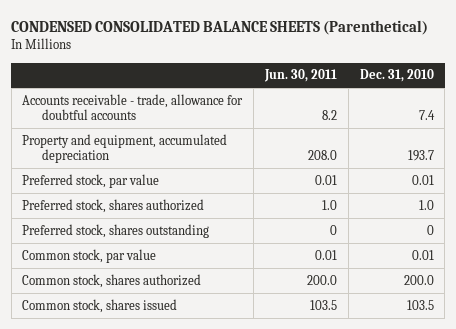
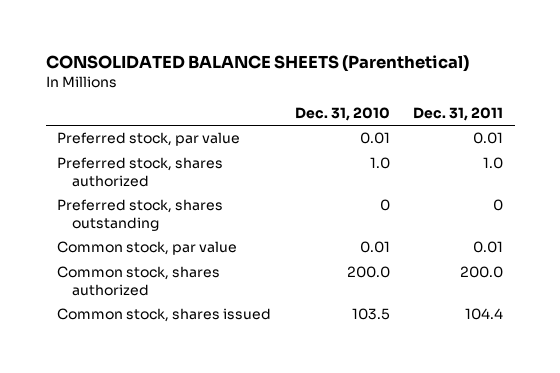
[11,19,429,35] CONDENSED CONSOLIDATED BALANCE SHEETS (Parenthetical) -> [45,54,469,72] CONSOLIDATED BALANCE SHEETS (Parenthetical)
[264,69,338,83] Jun. 30, 2011 -> none
none -> [413,107,504,122] Dec. 31, 2011
[22,93,244,120] Accounts receivable - trade, allowance for doubtful accounts -> none
[22,133,228,163] Property and equipment, accumulated depreciation -> none

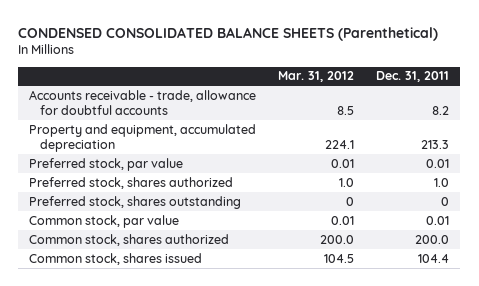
[45,54,469,72] CONSOLIDATED BALANCE SHEETS (Parenthetical) -> [18,26,439,41] CONDENSED CONSOLIDATED BALANCE SHEETS (Parenthetical)
[294,107,390,122] Dec. 31, 2010 -> none
none -> [278,71,355,83] Mar. 31, 2012
none -> [29,89,257,115] Accounts receivable - trade, allowance for doubtful accounts
none -> [29,123,257,152] Property and equipment, accumulated depreciation

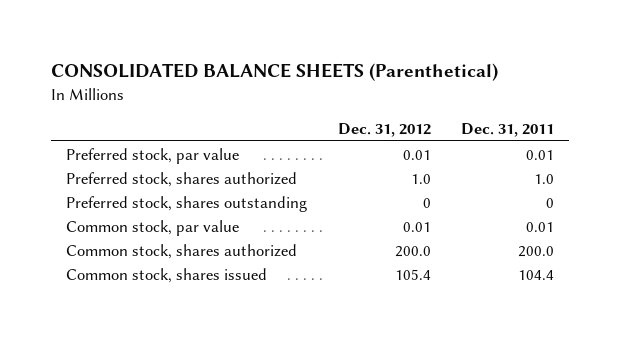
[18,26,439,41] CONDENSED CONSOLIDATED BALANCE SHEETS (Parenthetical) -> [51,63,499,82] CONSOLIDATED BALANCE SHEETS (Parenthetical)
[278,71,355,83] Mar. 31, 2012 -> none
none -> [337,123,431,138] Dec. 31, 2012
[29,89,257,115] Accounts receivable - trade, allowance for doubtful accounts -> none
[29,123,257,152] Property and equipment, accumulated depreciation -> none

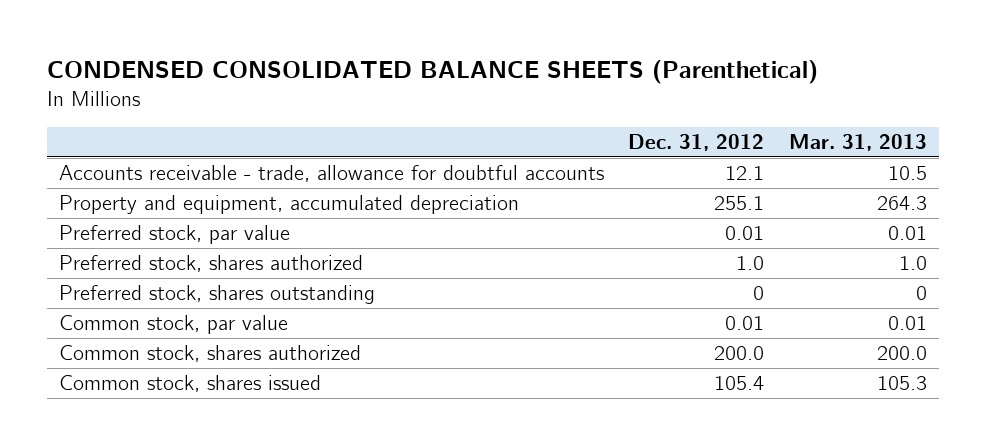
[51,63,499,82] CONSOLIDATED BALANCE SHEETS (Parenthetical) -> [46,60,818,85] CONDENSED CONSOLIDATED BALANCE SHEETS (Parenthetical)
[461,123,555,138] Dec. 31, 2011 -> none
none -> [788,133,927,151] Mar. 31, 2013
none -> [58,165,604,183] Accounts receivable - trade, allowance for doubtful accounts
none -> [58,195,519,215] Property and equipment, accumulated depreciation

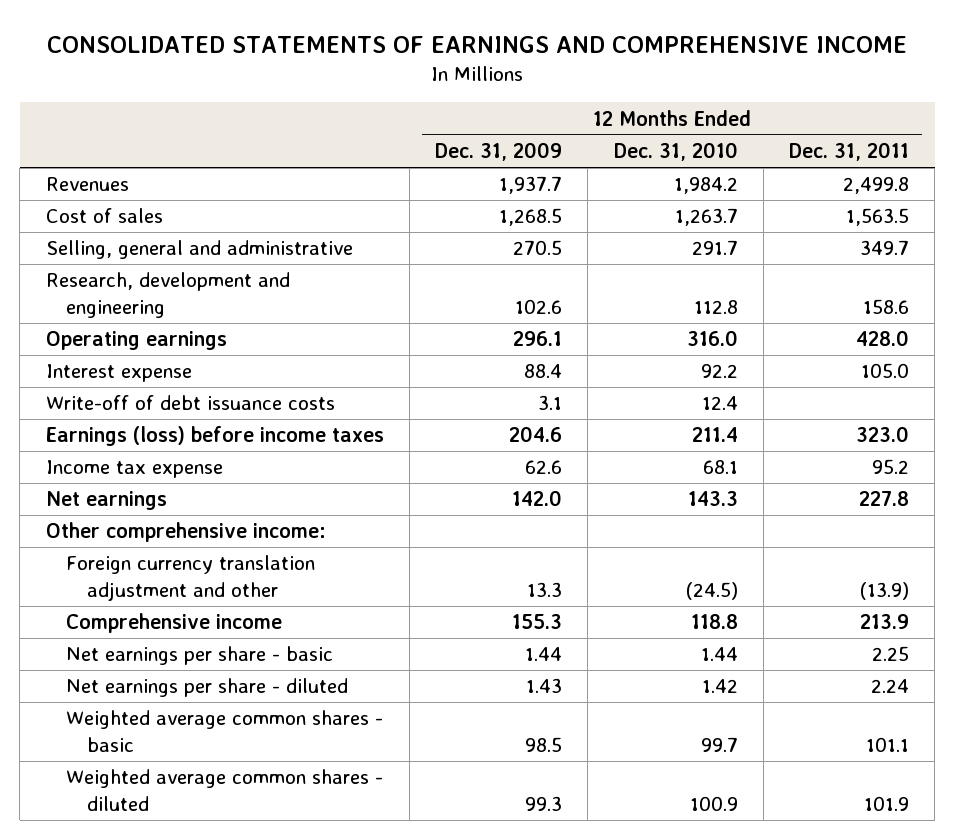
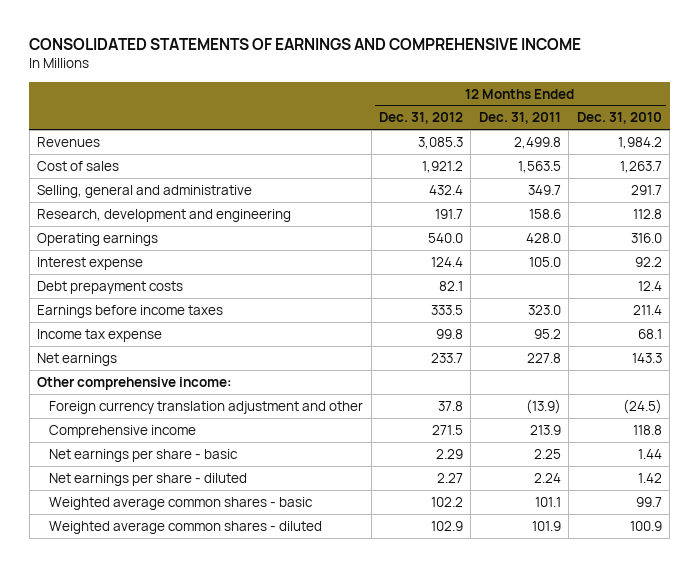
[435,142,563,162] Dec. 31, 2009 -> none
none -> [379,112,464,125] Dec. 31, 2012
[45,395,335,411] Write-off of debt issuance costs -> [37,280,184,294] Debt prepayment costs
[45,426,384,447] Earnings (loss) before income taxes -> [37,304,224,318] Earnings before income taxes

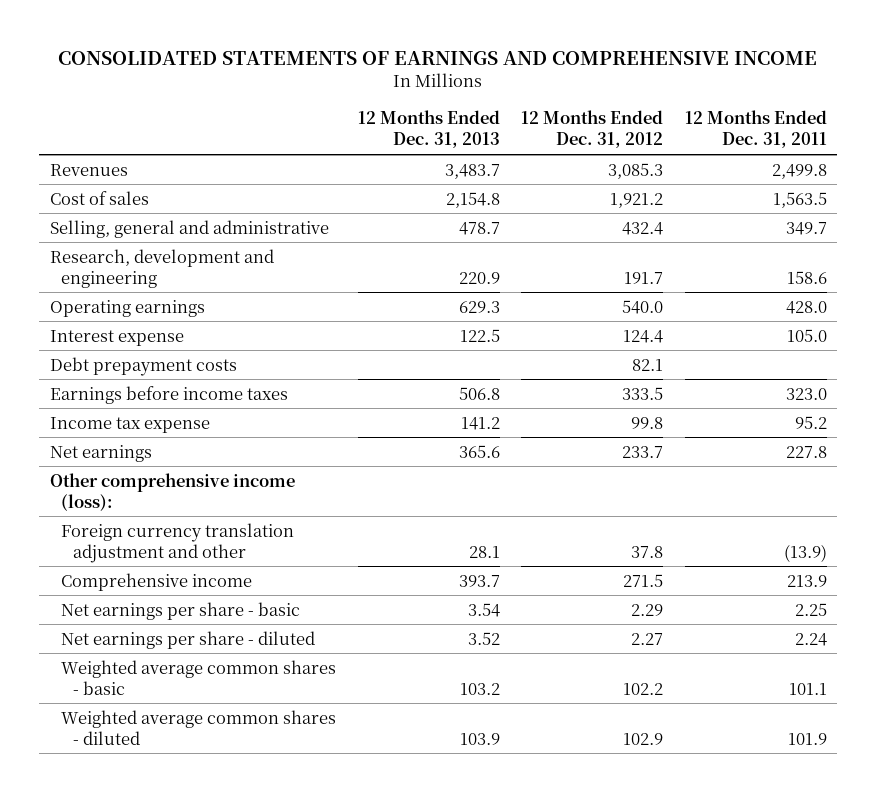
[576,112,662,125] Dec. 31, 2010 -> none
none -> [357,110,500,149] 12 Months Ended Dec. 31, 2013
[37,376,233,390] Other comprehensive income: -> [49,472,295,511] Other comprehensive income (loss):

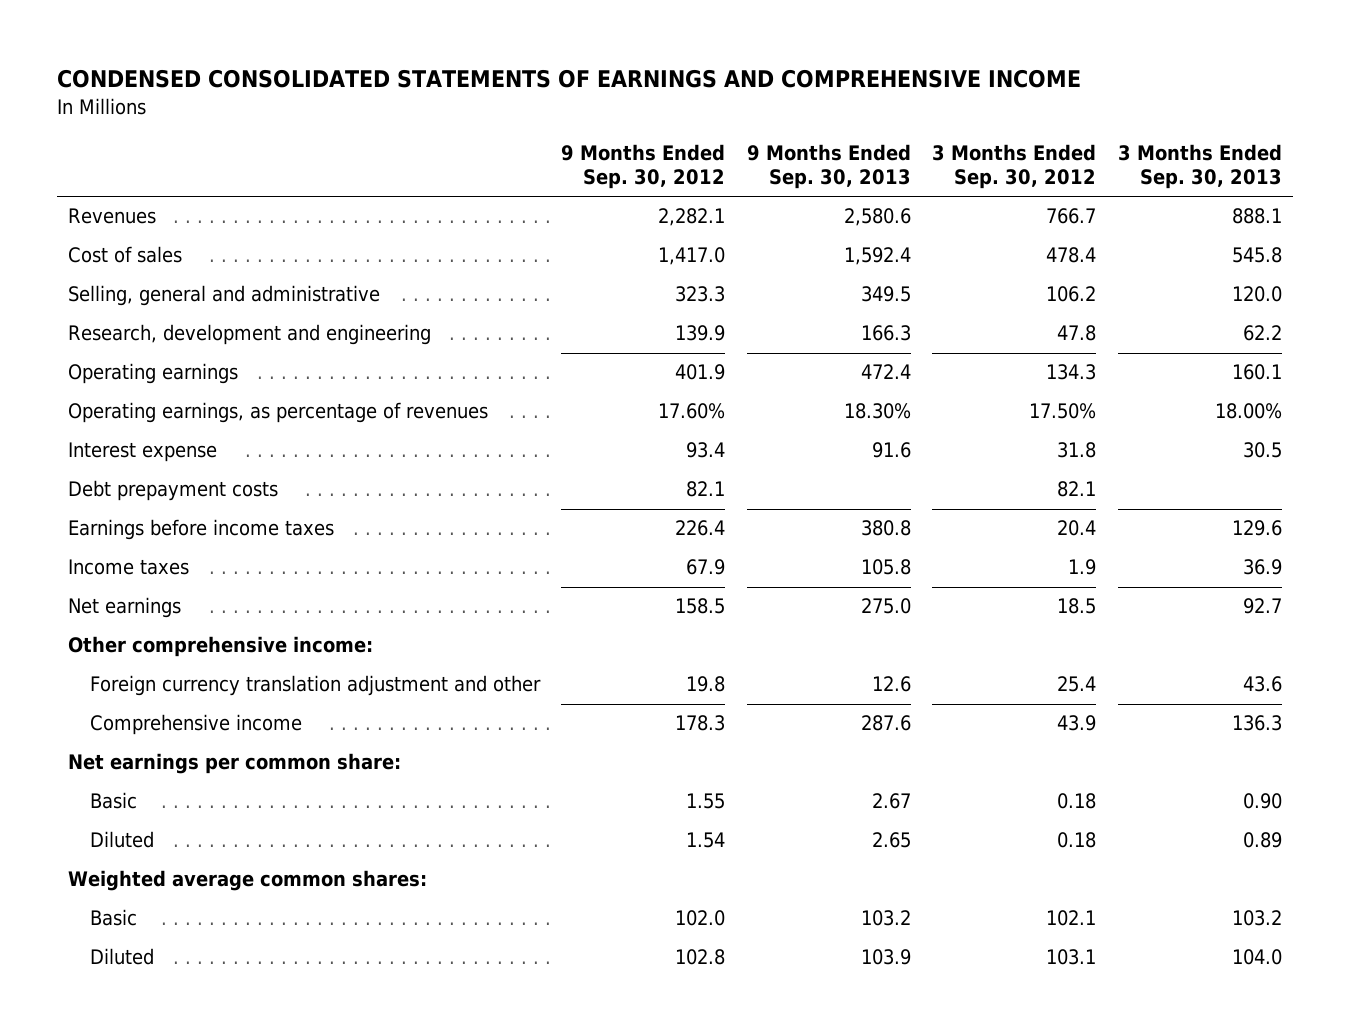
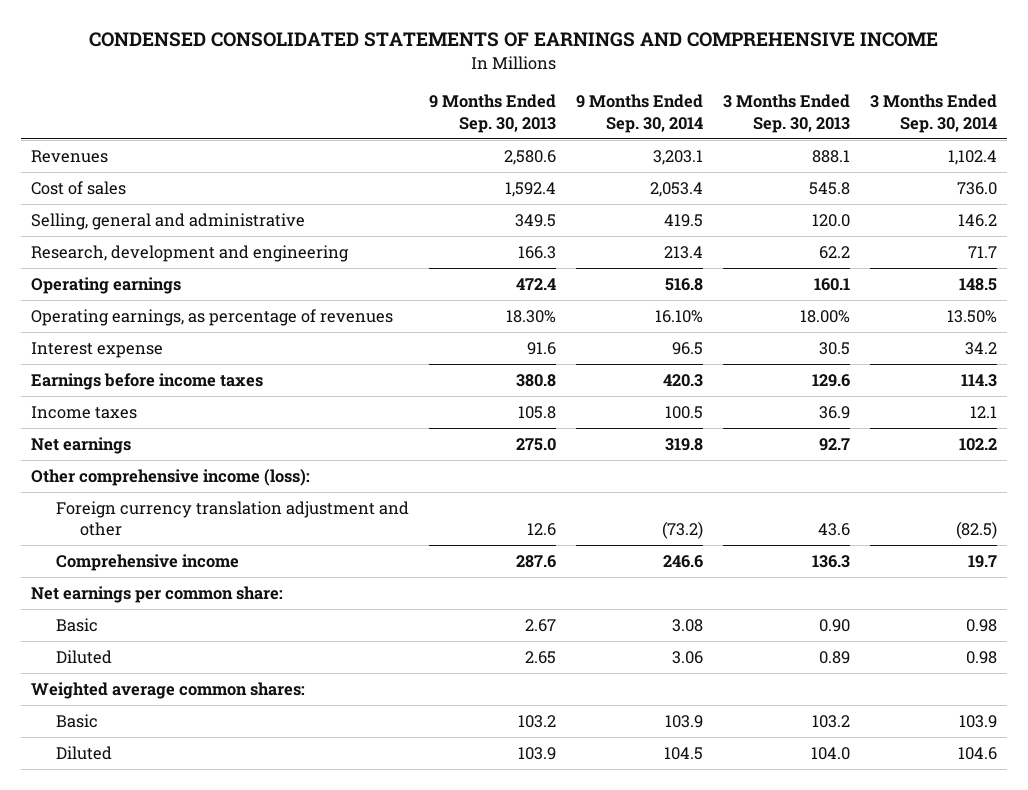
[561,143,726,190] 9 Months Ended Sep. 30, 2012 -> none
[932,143,1097,190] 3 Months Ended Sep. 30, 2012 -> none
none -> [575,94,703,133] 9 Months Ended Sep. 30, 2014
none -> [870,94,998,133] 3 Months Ended Sep. 30, 2014
[67,480,278,502] Debt prepayment costs -> none
[67,636,373,658] Other comprehensive income: -> [30,468,310,486] Other comprehensive income (loss):

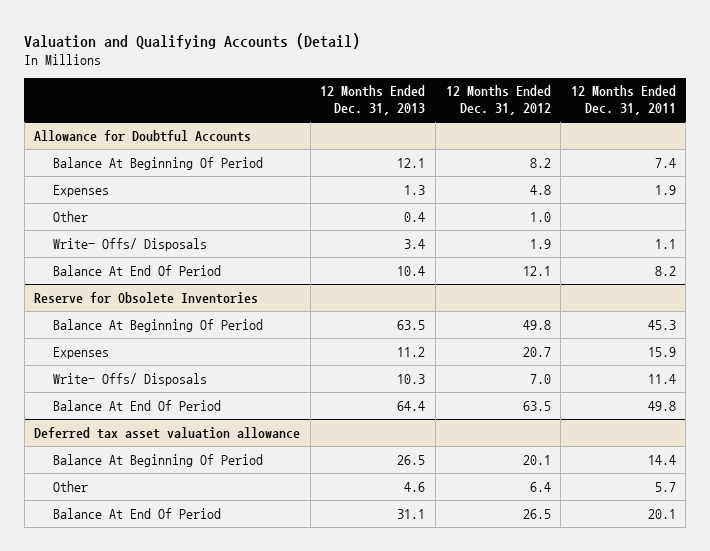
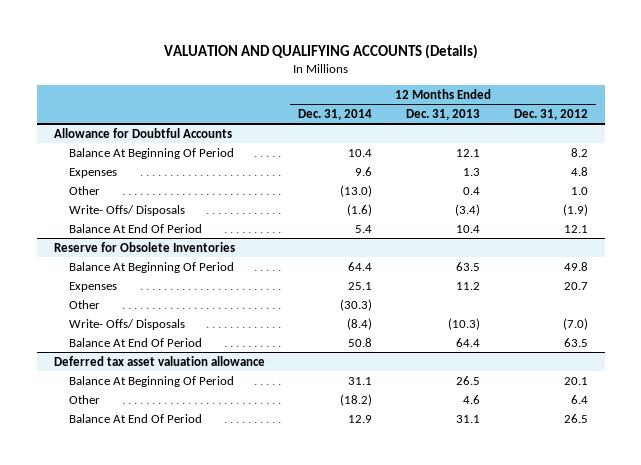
[24,32,361,49] Valuation and Qualifying Accounts (Detail) -> [163,44,478,60] VALUATION AND QUALIFYING ACCOUNTS (Details)
[570,85,676,116] 12 Months Ended Dec. 31, 2011 -> none
none -> [298,108,373,120] Dec. 31, 2014
[404,238,426,249] 3.4 -> [455,203,481,216] (3.4)
[529,238,551,249] 1.9 -> [562,203,588,216] (1.9)
none -> [68,299,100,309] Other
[397,373,426,384] 10.3 -> [448,317,481,330] (10.3)
[529,373,551,384] 7.0 -> [562,317,588,330] (7.0)

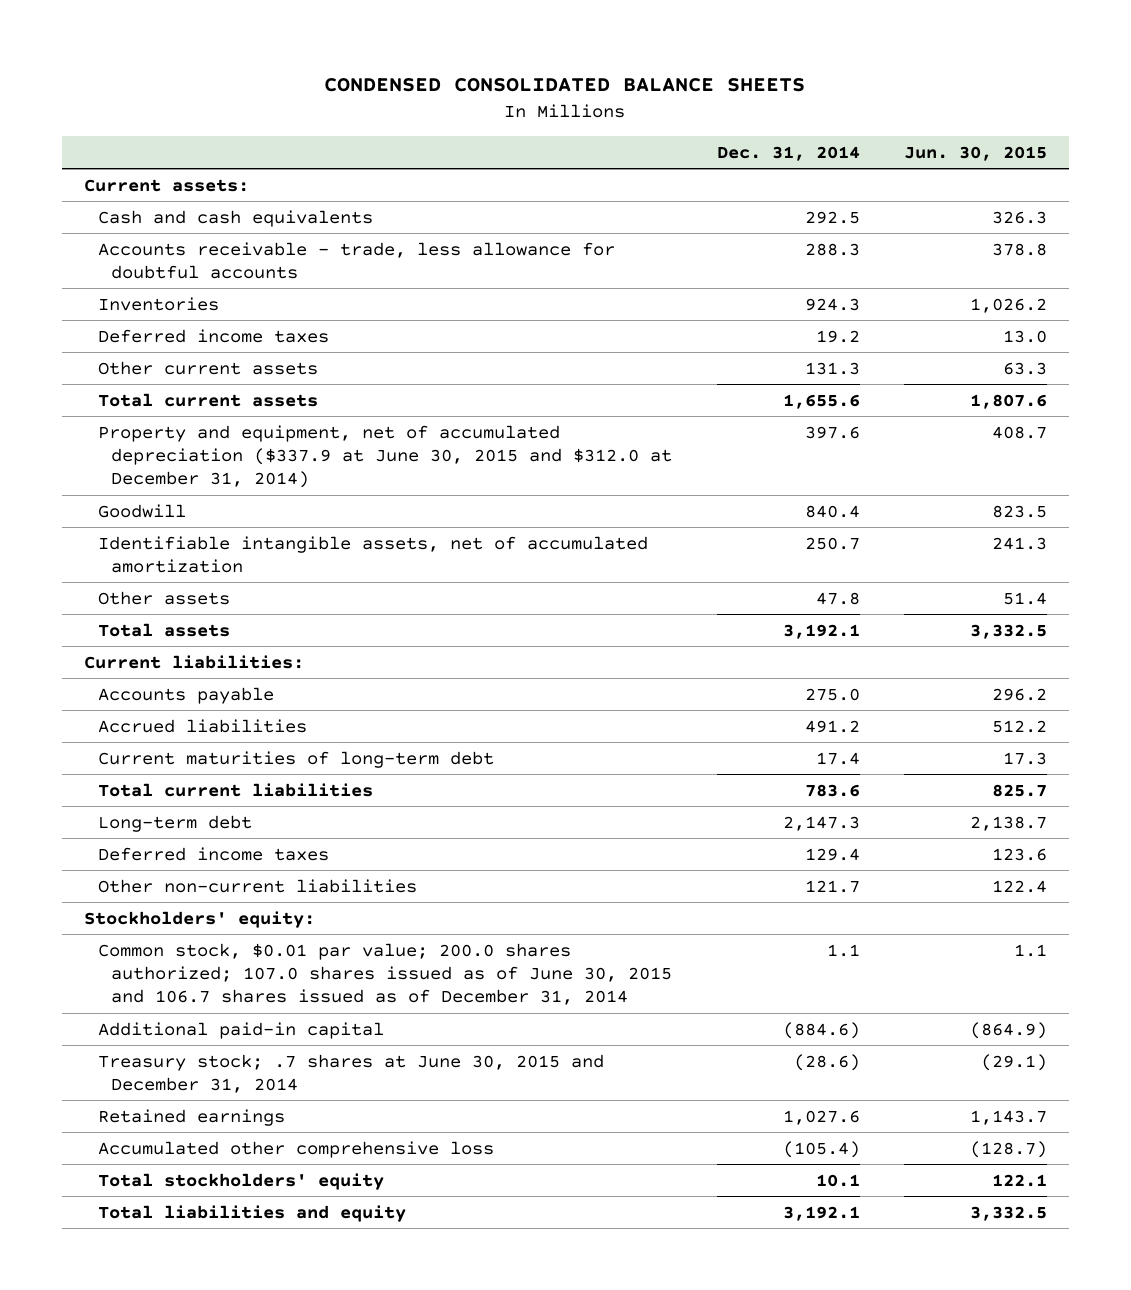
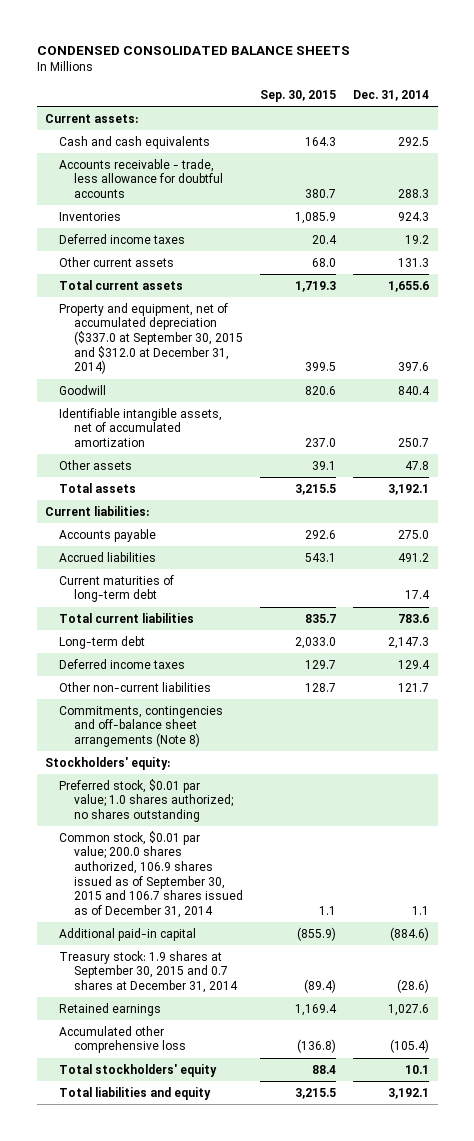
[903,145,1047,161] Jun. 30, 2015 -> none
none -> [259,89,336,102] Sep. 30, 2015
[97,424,673,489] Property and equipment, net of accumulated depreciation ($337.9 at June 30, 2015 and $312.0 at December 31, 2014) -> [59,302,243,375] Property and equipment, net of accumulated depreciation ($337.0 at September 30, 2015 and $312.0 at December 31, 2014)
none -> [59,705,224,748] Commitments, contingencies and off-balance sheet arrangements (Note 8)
none -> [59,778,233,823] Preferred stock, $0.01 par value; 1.0 shares authorized; no shares outstanding
[97,942,673,1006] Common stock, $0.01 par value; 200.0 shares authorized; 107.0 shares issued as of June 30, 2015 and 106.7 shares issued as of December 31, 2014 -> [59,830,243,919] Common stock, $0.01 par value; 200.0 shares authorized, 106.9 shares issued as of September 30, 2015 and 106.7 shares issued as of December 31, 2014
[97,1053,604,1093] Treasury stock; .7 shares at June 30, 2015 and December 31, 2014 -> [59,950,238,994] Treasury stock: 1.9 shares at September 30, 2015 and 0.7 shares at December 31, 2014

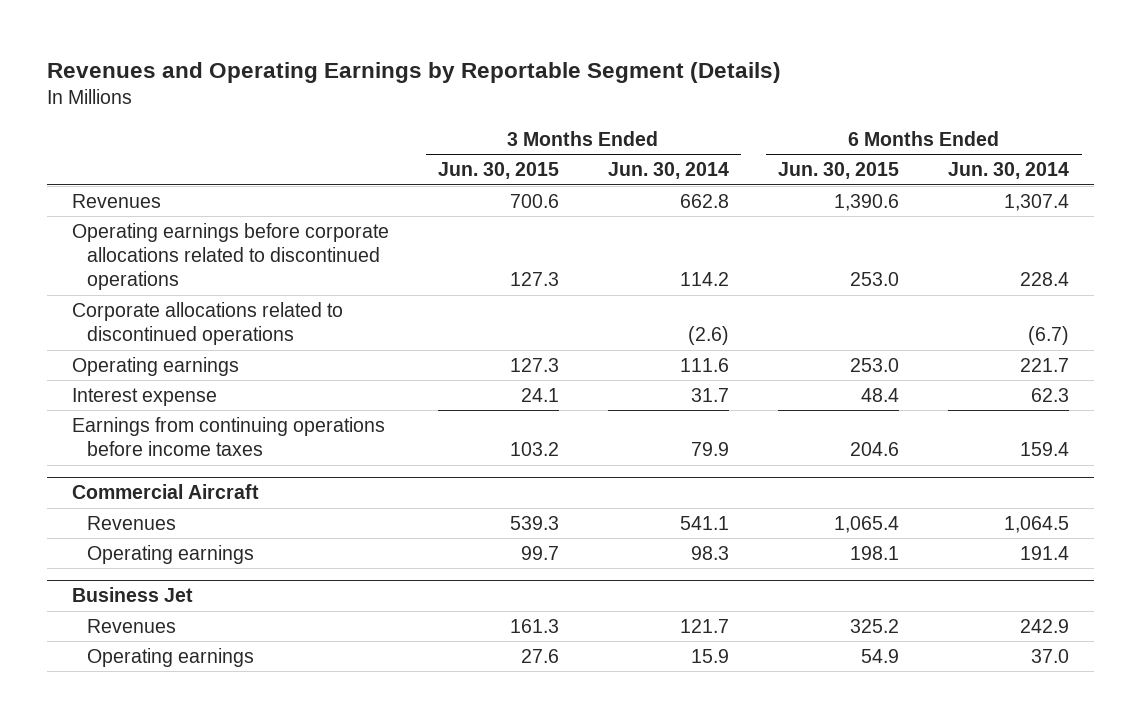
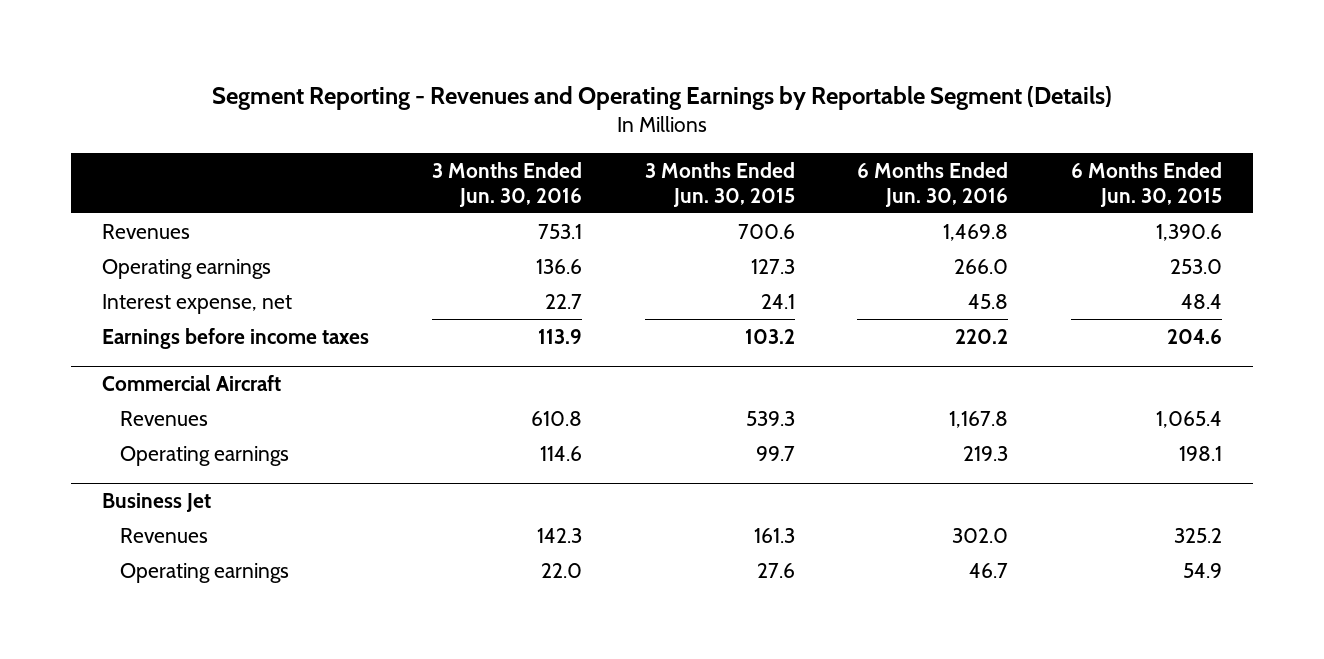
[47,61,782,83] Revenues and Operating Earnings by Reportable Segment (Details) -> [212,85,1113,110] Segment Reporting - Revenues and Operating Earnings by Reportable Segment (Details)
[608,162,730,180] Jun. 30, 2014 -> none
[948,162,1070,180] Jun. 30, 2014 -> none
none -> [431,162,582,207] 3 Months Ended Jun. 30, 2016
none -> [857,162,1009,207] 6 Months Ended Jun. 30, 2016
[71,222,389,291] Operating earnings before corporate allocations related to discontinued operations -> none
[71,301,343,346] Corporate allocations related to discontinued operations -> none
[71,387,217,406] Interest expense -> [102,293,293,314] Interest expense, net
[71,416,385,457] Earnings from continuing operations before income taxes -> [102,327,370,349] Earnings before income taxes

